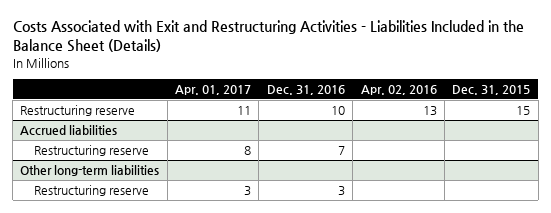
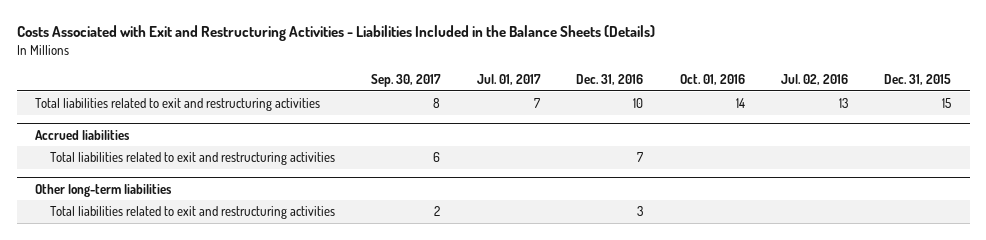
[12,20,524,53] Costs Associated with Exit and Restructuring Activities - Liabilities Included in the Balance Sheet (Details) -> [16,25,655,42] Costs Associated with Exit and Restructuring Activities - Liabilities Included in the Balance Sheets (Details)
[175,84,252,95] Apr. 01, 2017 -> none
[360,84,437,95] Apr. 02, 2016 -> none
none -> [371,74,442,88] Sep. 30, 2017
none -> [476,74,541,86] Jul. 01, 2017
none -> [679,74,745,86] Oct. 01, 2016
none -> [780,74,848,86] Jul. 02, 2016
[20,105,136,117] Restructuring reserve -> [35,98,321,112] Total liabilities related to exit and restructuring activities
[34,145,150,157] Restructuring reserve -> [50,152,336,166] Total liabilities related to exit and restructuring activities
[34,185,150,197] Restructuring reserve -> [50,206,336,220] Total liabilities related to exit and restructuring activities

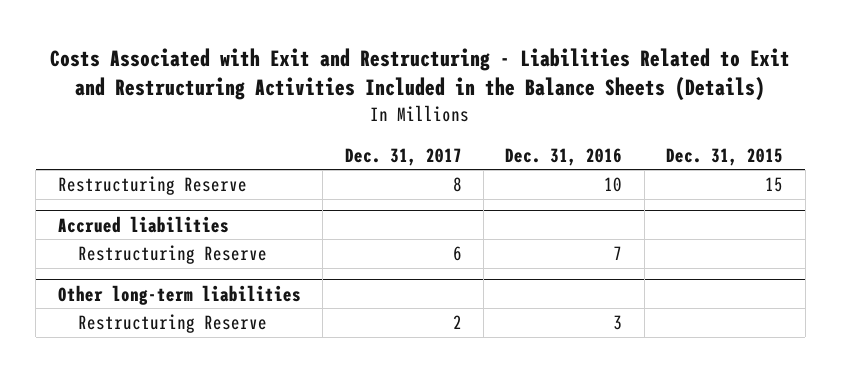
[16,25,655,42] Costs Associated with Exit and Restructuring Activities - Liabilities Included in the Balance Sheets (Details) -> [50,47,791,102] Costs Associated with Exit and Restructuring - Liabilities Related to Exit and Restructuring Activities Included in the Balance Sheets (Details)
[371,74,442,88] Sep. 30, 2017 -> none
[476,74,541,86] Jul. 01, 2017 -> none
[679,74,745,86] Oct. 01, 2016 -> none
[780,74,848,86] Jul. 02, 2016 -> none
none -> [344,147,462,166] Dec. 31, 2017
[35,98,321,112] Total liabilities related to exit and restructuring activities -> [57,176,247,196] Restructuring Reserve
[50,152,336,166] Total liabilities related to exit and restructuring activities -> [78,245,268,265] Restructuring Reserve
[50,206,336,220] Total liabilities related to exit and restructuring activities -> [78,314,268,334] Restructuring Reserve

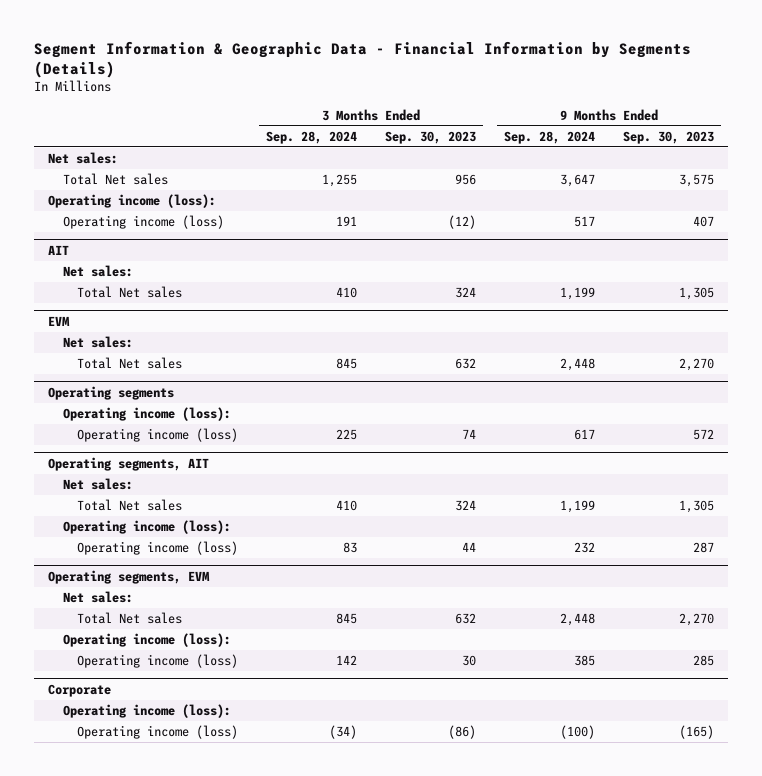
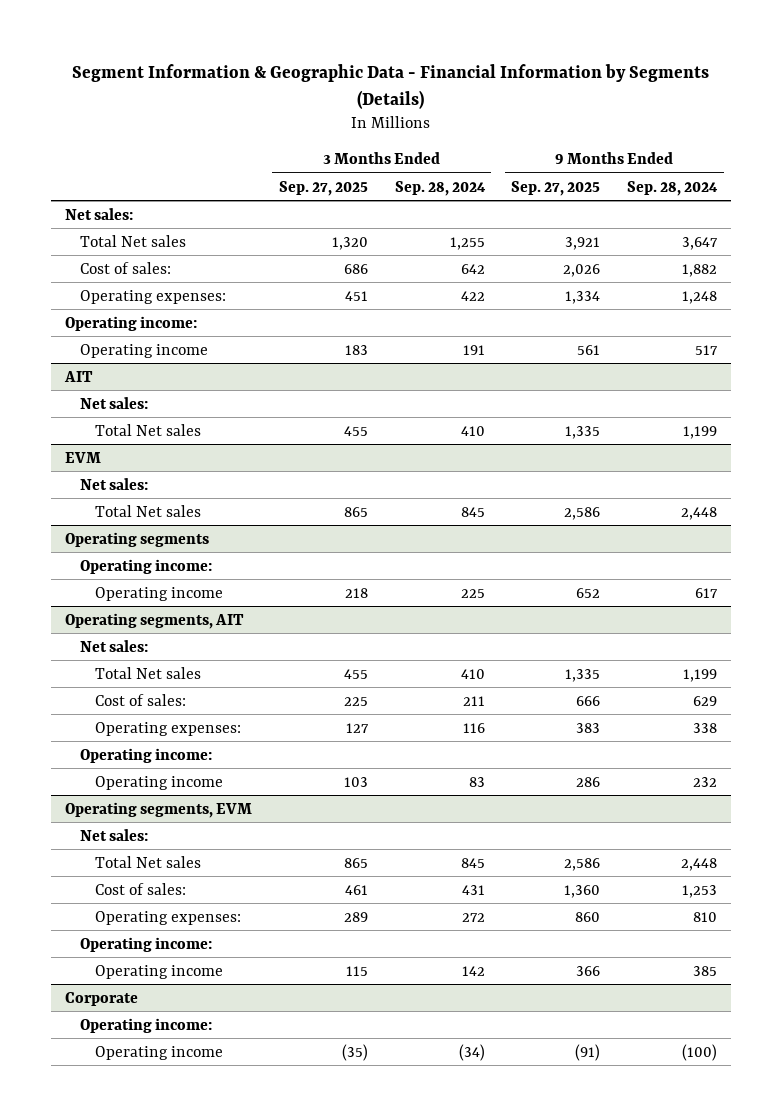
[385,130,477,144] Sep. 30, 2023 -> none
[623,130,715,144] Sep. 30, 2023 -> none
none -> [278,180,368,196] Sep. 27, 2025
none -> [511,180,601,196] Sep. 27, 2025
none -> [79,261,171,274] Cost of sales:
none -> [79,289,226,304] Operating expenses:
[47,194,216,209] Operating income (loss): -> [64,315,197,331] Operating income:
[62,215,224,230] Operating income (loss) -> [79,343,208,358] Operating income
[62,407,231,422] Operating income (loss): -> [79,558,212,574] Operating income:
[77,428,239,443] Operating income (loss) -> [94,586,223,601] Operating income
none -> [94,693,186,706] Cost of sales:
none -> [94,721,241,736] Operating expenses:
[62,520,231,535] Operating income (loss): -> [79,747,212,763] Operating income:
[77,541,239,556] Operating income (loss) -> [94,775,223,790] Operating income
none -> [94,882,186,895] Cost of sales:
none -> [94,910,241,925] Operating expenses:
[62,633,231,648] Operating income (loss): -> [79,936,212,952] Operating income:
[77,654,239,669] Operating income (loss) -> [94,964,223,979] Operating income
[62,704,231,719] Operating income (loss): -> [79,1017,212,1033] Operating income:
[77,725,239,740] Operating income (loss) -> [94,1045,223,1060] Operating income

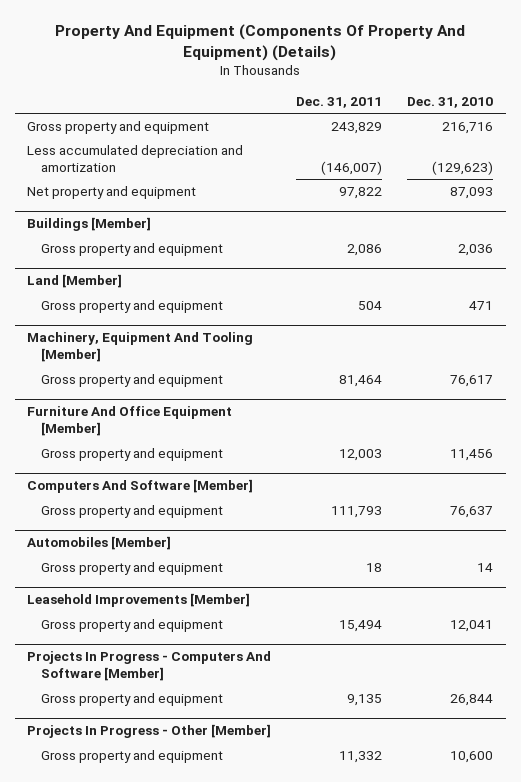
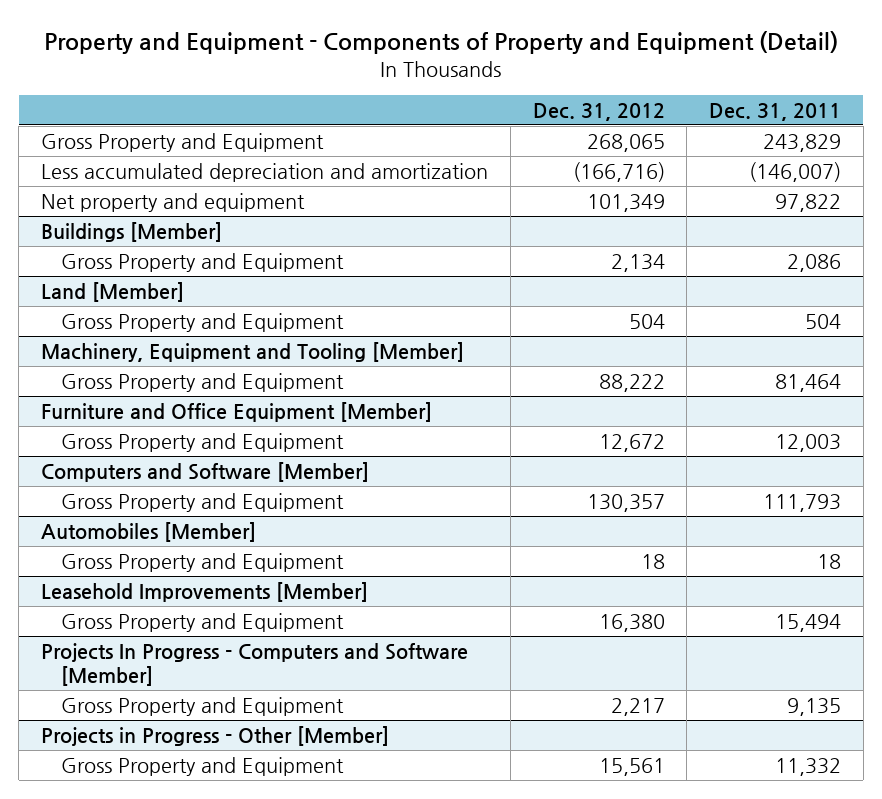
[55,23,466,61] Property And Equipment (Components Of Property And Equipment) (Details) -> [44,31,839,55] Property and Equipment - Components of Property and Equipment (Detail)
[407,96,494,108] Dec. 31, 2010 -> none
none -> [532,102,665,121] Dec. 31, 2012
[27,121,210,135] Gross property and equipment -> [41,132,325,152] Gross Property and Equipment
[40,243,223,257] Gross property and equipment -> [60,252,344,272] Gross Property and Equipment
[40,300,223,314] Gross property and equipment -> [60,312,344,332] Gross Property and Equipment
[27,332,254,363] Machinery, Equipment And Tooling [Member] -> [41,341,465,362] Machinery, Equipment and Tooling [Member]
[40,374,223,388] Gross property and equipment -> [60,372,344,392] Gross Property and Equipment
[27,406,233,437] Furniture And Office Equipment [Member] -> [41,401,433,422] Furniture and Office Equipment [Member]
[40,448,223,462] Gross property and equipment -> [60,432,344,452] Gross Property and Equipment
[27,479,254,494] Computers And Software [Member] -> [41,461,370,482] Computers and Software [Member]
[40,505,223,519] Gross property and equipment -> [60,492,344,512] Gross Property and Equipment
[40,562,223,576] Gross property and equipment -> [60,552,344,572] Gross Property and Equipment
[40,619,223,633] Gross property and equipment -> [60,612,344,632] Gross Property and Equipment
[27,651,272,682] Projects In Progress - Computers And Software [Member] -> [41,642,469,687] Projects In Progress - Computers and Software [Member]
[40,693,223,707] Gross property and equipment -> [60,696,344,716] Gross Property and Equipment
[27,724,272,739] Projects In Progress - Other [Member] -> [41,725,390,746] Projects in Progress - Other [Member]
[40,750,223,764] Gross property and equipment -> [60,756,344,776] Gross Property and Equipment

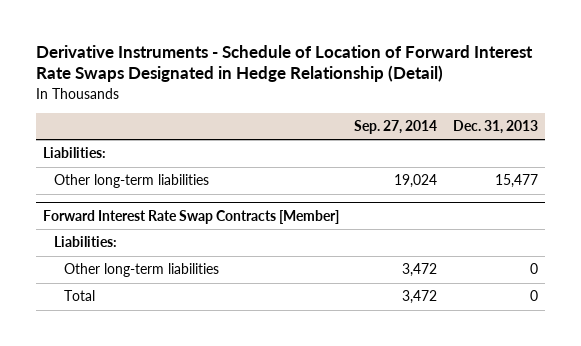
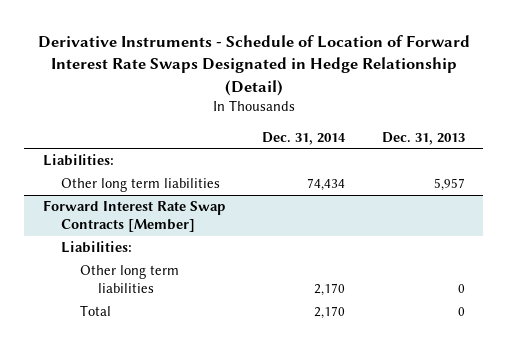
[354,120,438,135] Sep. 27, 2014 -> none
none -> [261,131,346,145] Dec. 31, 2014
[53,174,209,189] Other long-term liabilities -> [61,178,221,193] Other long term liabilities
[494,174,538,189] 15,477 -> [433,178,465,192] 5,957
[64,263,220,278] Other long-term liabilities -> [79,265,179,293] Other long term liabilities

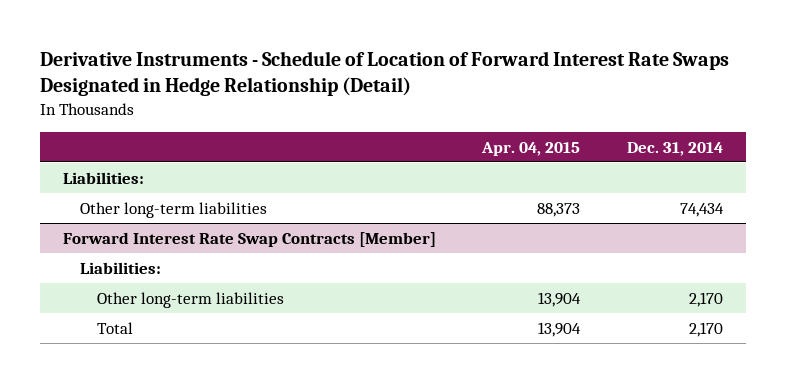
[381,131,465,145] Dec. 31, 2013 -> none
none -> [481,141,581,156] Apr. 04, 2015
[61,178,221,193] Other long term liabilities -> [80,201,268,218] Other long-term liabilities
[79,265,179,293] Other long term liabilities -> [97,291,285,308] Other long-term liabilities

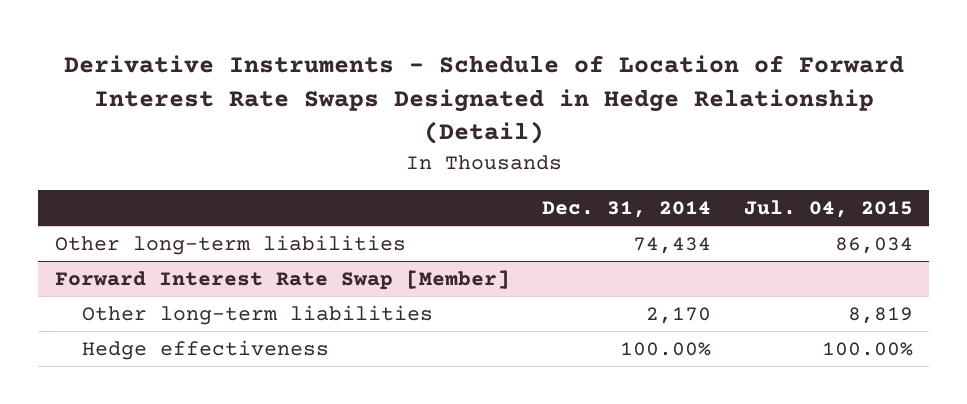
[481,141,581,156] Apr. 04, 2015 -> none
none -> [743,200,913,219] Jul. 04, 2015
[63,171,145,184] Liabilities: -> none
[80,261,162,274] Liabilities: -> none
[63,231,437,247] Forward Interest Rate Swap Contracts [Member] -> [54,269,510,290] Forward Interest Rate Swap [Member]
[97,321,134,334] Total -> none
none -> [81,339,329,360] Hedge effectiveness

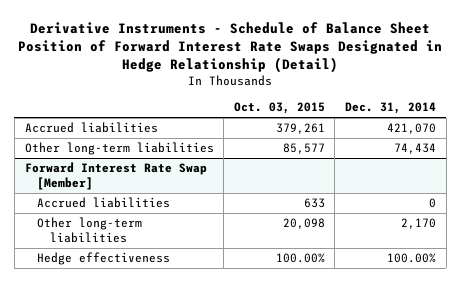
[63,54,904,145] Derivative Instruments - Schedule of Location of Forward Interest Rate Swaps Designated in Hedge Relationship (Detail) -> [18,21,443,74] Derivative Instruments - Schedule of Balance Sheet Position of Forward Interest Rate Swaps Designated in Hedge Relationship (Detail)
[743,200,913,219] Jul. 04, 2015 -> none
none -> [233,102,325,115] Oct. 03, 2015
none -> [24,122,158,134] Accrued liabilities
none -> [37,197,171,209] Accrued liabilities

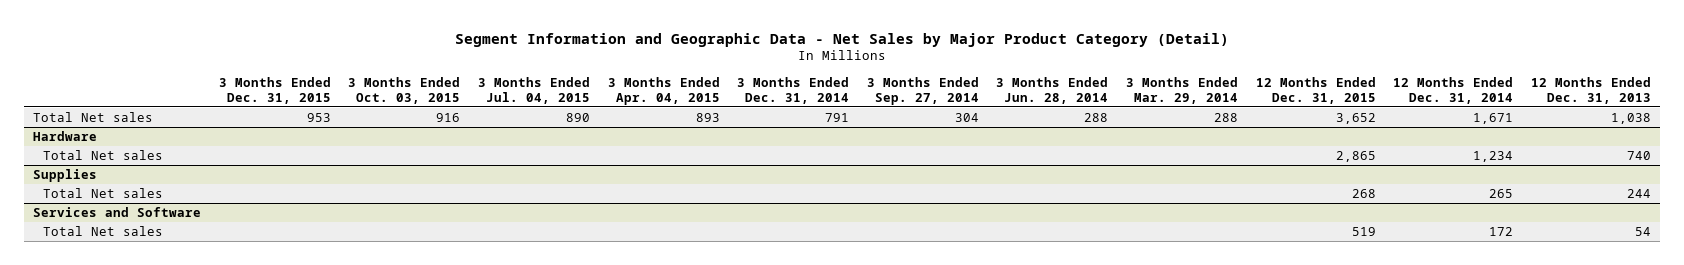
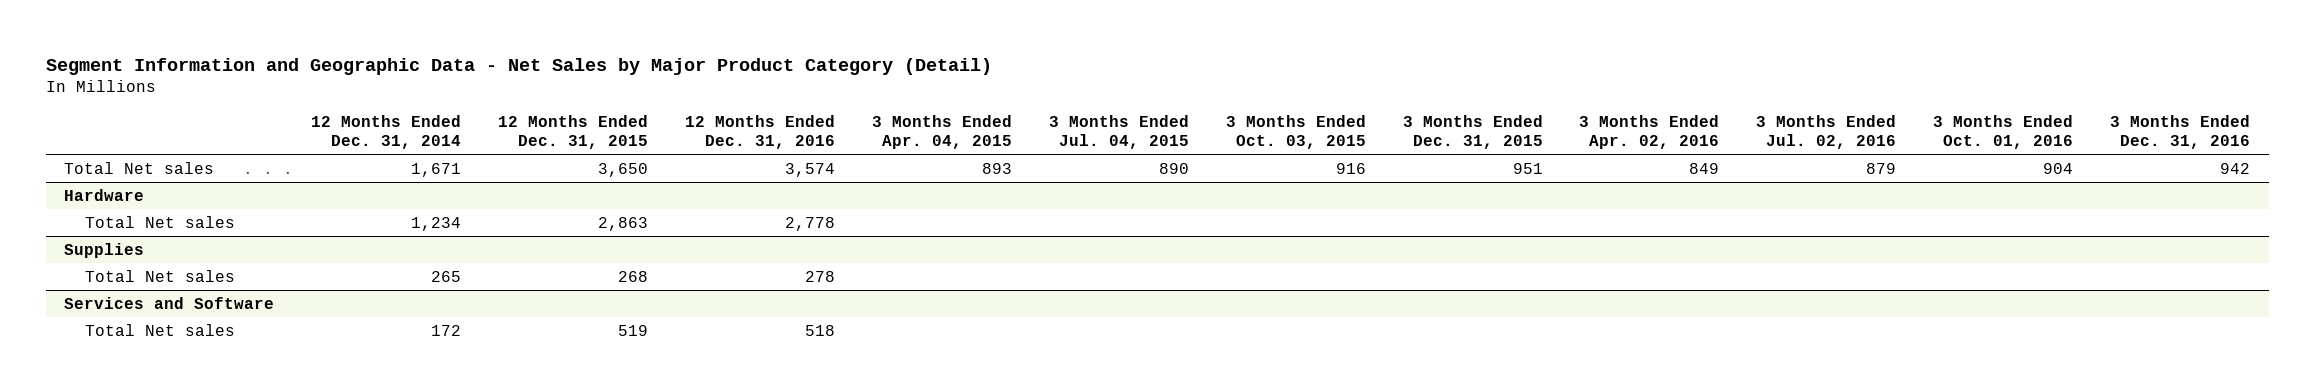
[737,77,850,104] 3 Months Ended Dec. 31, 2014 -> none
[866,77,979,105] 3 Months Ended Sep. 27, 2014 -> none
[996,77,1109,104] 3 Months Ended Jun. 28, 2014 -> none
[1126,77,1239,104] 3 Months Ended Mar. 29, 2014 -> none
[1531,77,1652,104] 12 Months Ended Dec. 31, 2013 -> none
none -> [684,114,835,150] 12 Months Ended Dec. 31, 2016
none -> [1579,114,1720,150] 3 Months Ended Apr. 02, 2016
none -> [1756,114,1897,150] 3 Months Ended Jul. 02, 2016
none -> [1933,114,2074,150] 3 Months Ended Oct. 01, 2016
none -> [2110,114,2251,150] 3 Months Ended Dec. 31, 2016
[306,113,331,123] 953 -> [1512,162,1543,174] 951
[1335,113,1376,125] 3,652 -> [598,162,649,177] 3,650
[1335,151,1376,163] 2,865 -> [598,216,649,231] 2,863

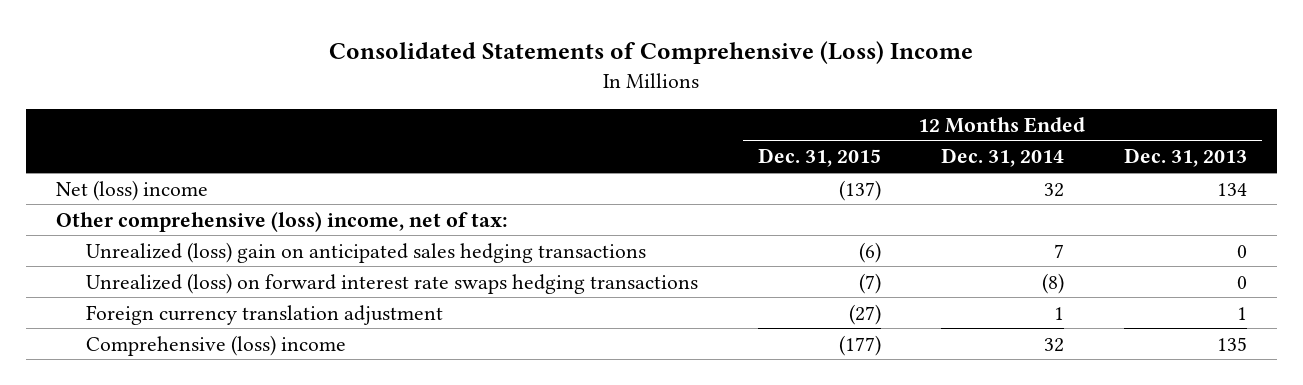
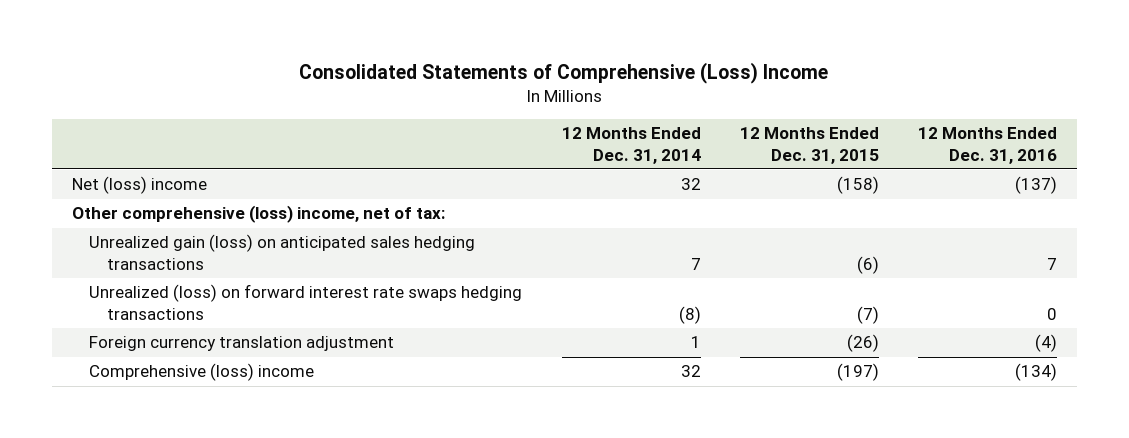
[1124,148,1248,168] Dec. 31, 2013 -> none
none -> [918,126,1058,164] 12 Months Ended Dec. 31, 2016
[838,179,881,201] (137) -> [836,176,879,195] (158)
[85,241,646,263] Unrealized (loss) gain on anticipated sales hedging transactions -> [89,234,476,271] Unrealized gain (loss) on anticipated sales hedging transactions
[848,303,881,325] (27) -> [846,334,879,353] (26)
[838,334,881,356] (177) -> [836,363,879,382] (197)

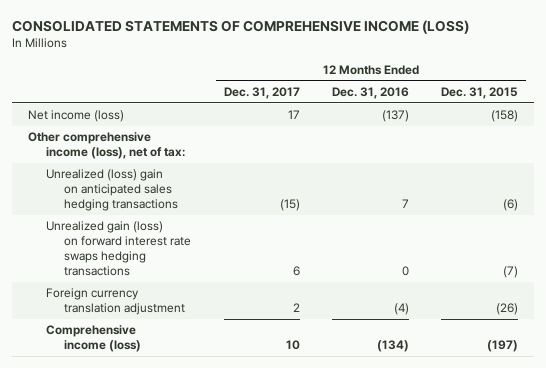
[299,61,829,84] Consolidated Statements of Comprehensive (Loss) Income -> [12,19,470,34] CONSOLIDATED STATEMENTS OF COMPREHENSIVE INCOME (LOSS)
[561,126,701,164] 12 Months Ended Dec. 31, 2014 -> none
none -> [223,86,300,99] Dec. 31, 2017
[71,176,207,195] Net (loss) income -> [28,110,125,123] Net income (loss)
[71,205,445,224] Other comprehensive (loss) income, net of tax: -> [28,132,186,160] Other comprehensive income (loss), net of tax:
[89,234,476,271] Unrealized gain (loss) on anticipated sales hedging transactions -> [46,169,179,212] Unrealized (loss) gain on anticipated sales hedging transactions
[89,284,523,321] Unrealized (loss) on forward interest rate swaps hedging transactions -> [46,221,192,277] Unrealized gain (loss) on forward interest rate swaps hedging transactions
[89,363,315,382] Comprehensive (loss) income -> [46,325,142,353] Comprehensive income (loss)

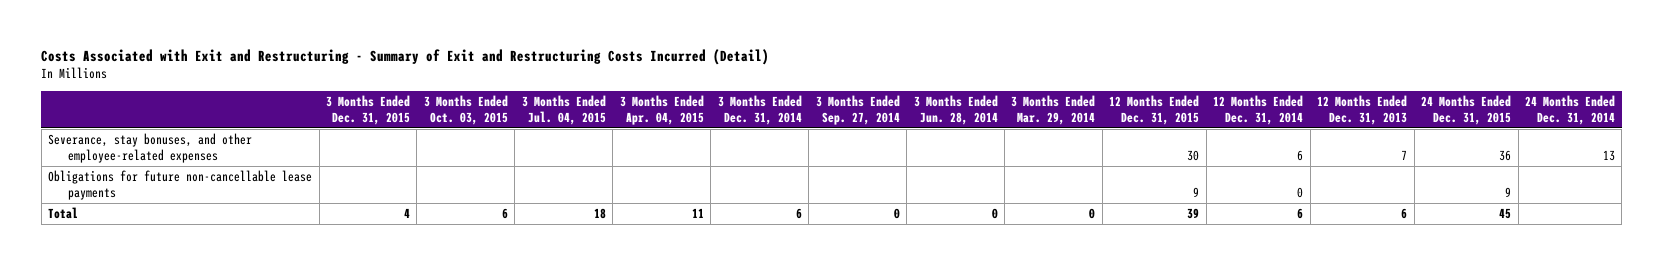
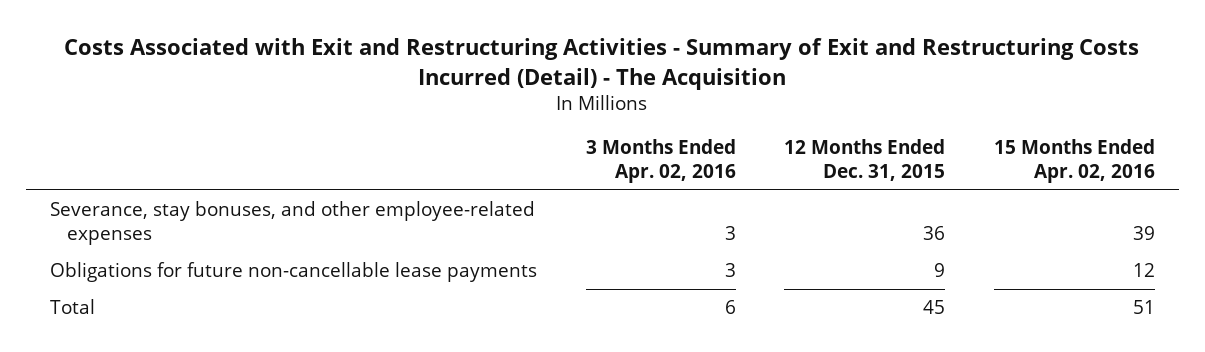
[41,48,770,65] Costs Associated with Exit and Restructuring - Summary of Exit and Restructuring Costs Incurred (Detail) -> [64,38,1140,90] Costs Associated with Exit and Restructuring Activities - Summary of Exit and Restructuring Costs Incurred (Detail) - The Acquisition
[326,94,411,125] 3 Months Ended Dec. 31, 2015 -> none
[423,94,508,125] 3 Months Ended Oct. 03, 2015 -> none
[521,94,606,125] 3 Months Ended Jul. 04, 2015 -> none
[619,94,704,125] 3 Months Ended Apr. 04, 2015 -> none
[717,94,802,125] 3 Months Ended Dec. 31, 2014 -> none
[815,94,900,125] 3 Months Ended Sep. 27, 2014 -> none
[913,94,998,125] 3 Months Ended Jun. 28, 2014 -> none
[1011,94,1096,125] 3 Months Ended Mar. 29, 2014 -> none
[1213,94,1304,125] 12 Months Ended Dec. 31, 2014 -> none
[1317,94,1408,125] 12 Months Ended Dec. 31, 2013 -> none
[1421,94,1512,125] 24 Months Ended Dec. 31, 2015 -> none
[1525,94,1616,125] 24 Months Ended Dec. 31, 2014 -> none
none -> [585,139,736,184] 3 Months Ended Apr. 02, 2016
none -> [993,139,1155,184] 15 Months Ended Apr. 02, 2016
[1187,149,1200,161] 30 -> [923,225,946,240] 36
[1187,207,1200,219] 39 -> [923,300,946,315] 45

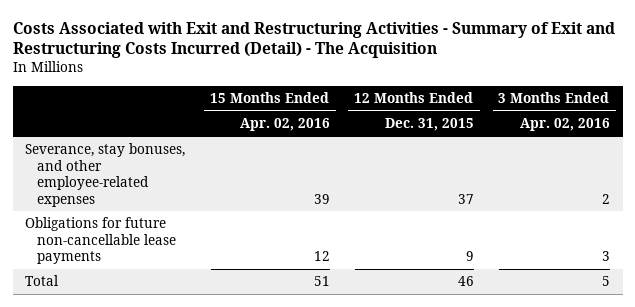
[724,225,736,240] 3 -> [601,193,610,204] 2
[923,225,946,240] 36 -> [457,193,474,204] 37
[724,300,736,315] 6 -> [601,276,610,287] 5
[923,300,946,315] 45 -> [457,276,474,287] 46

